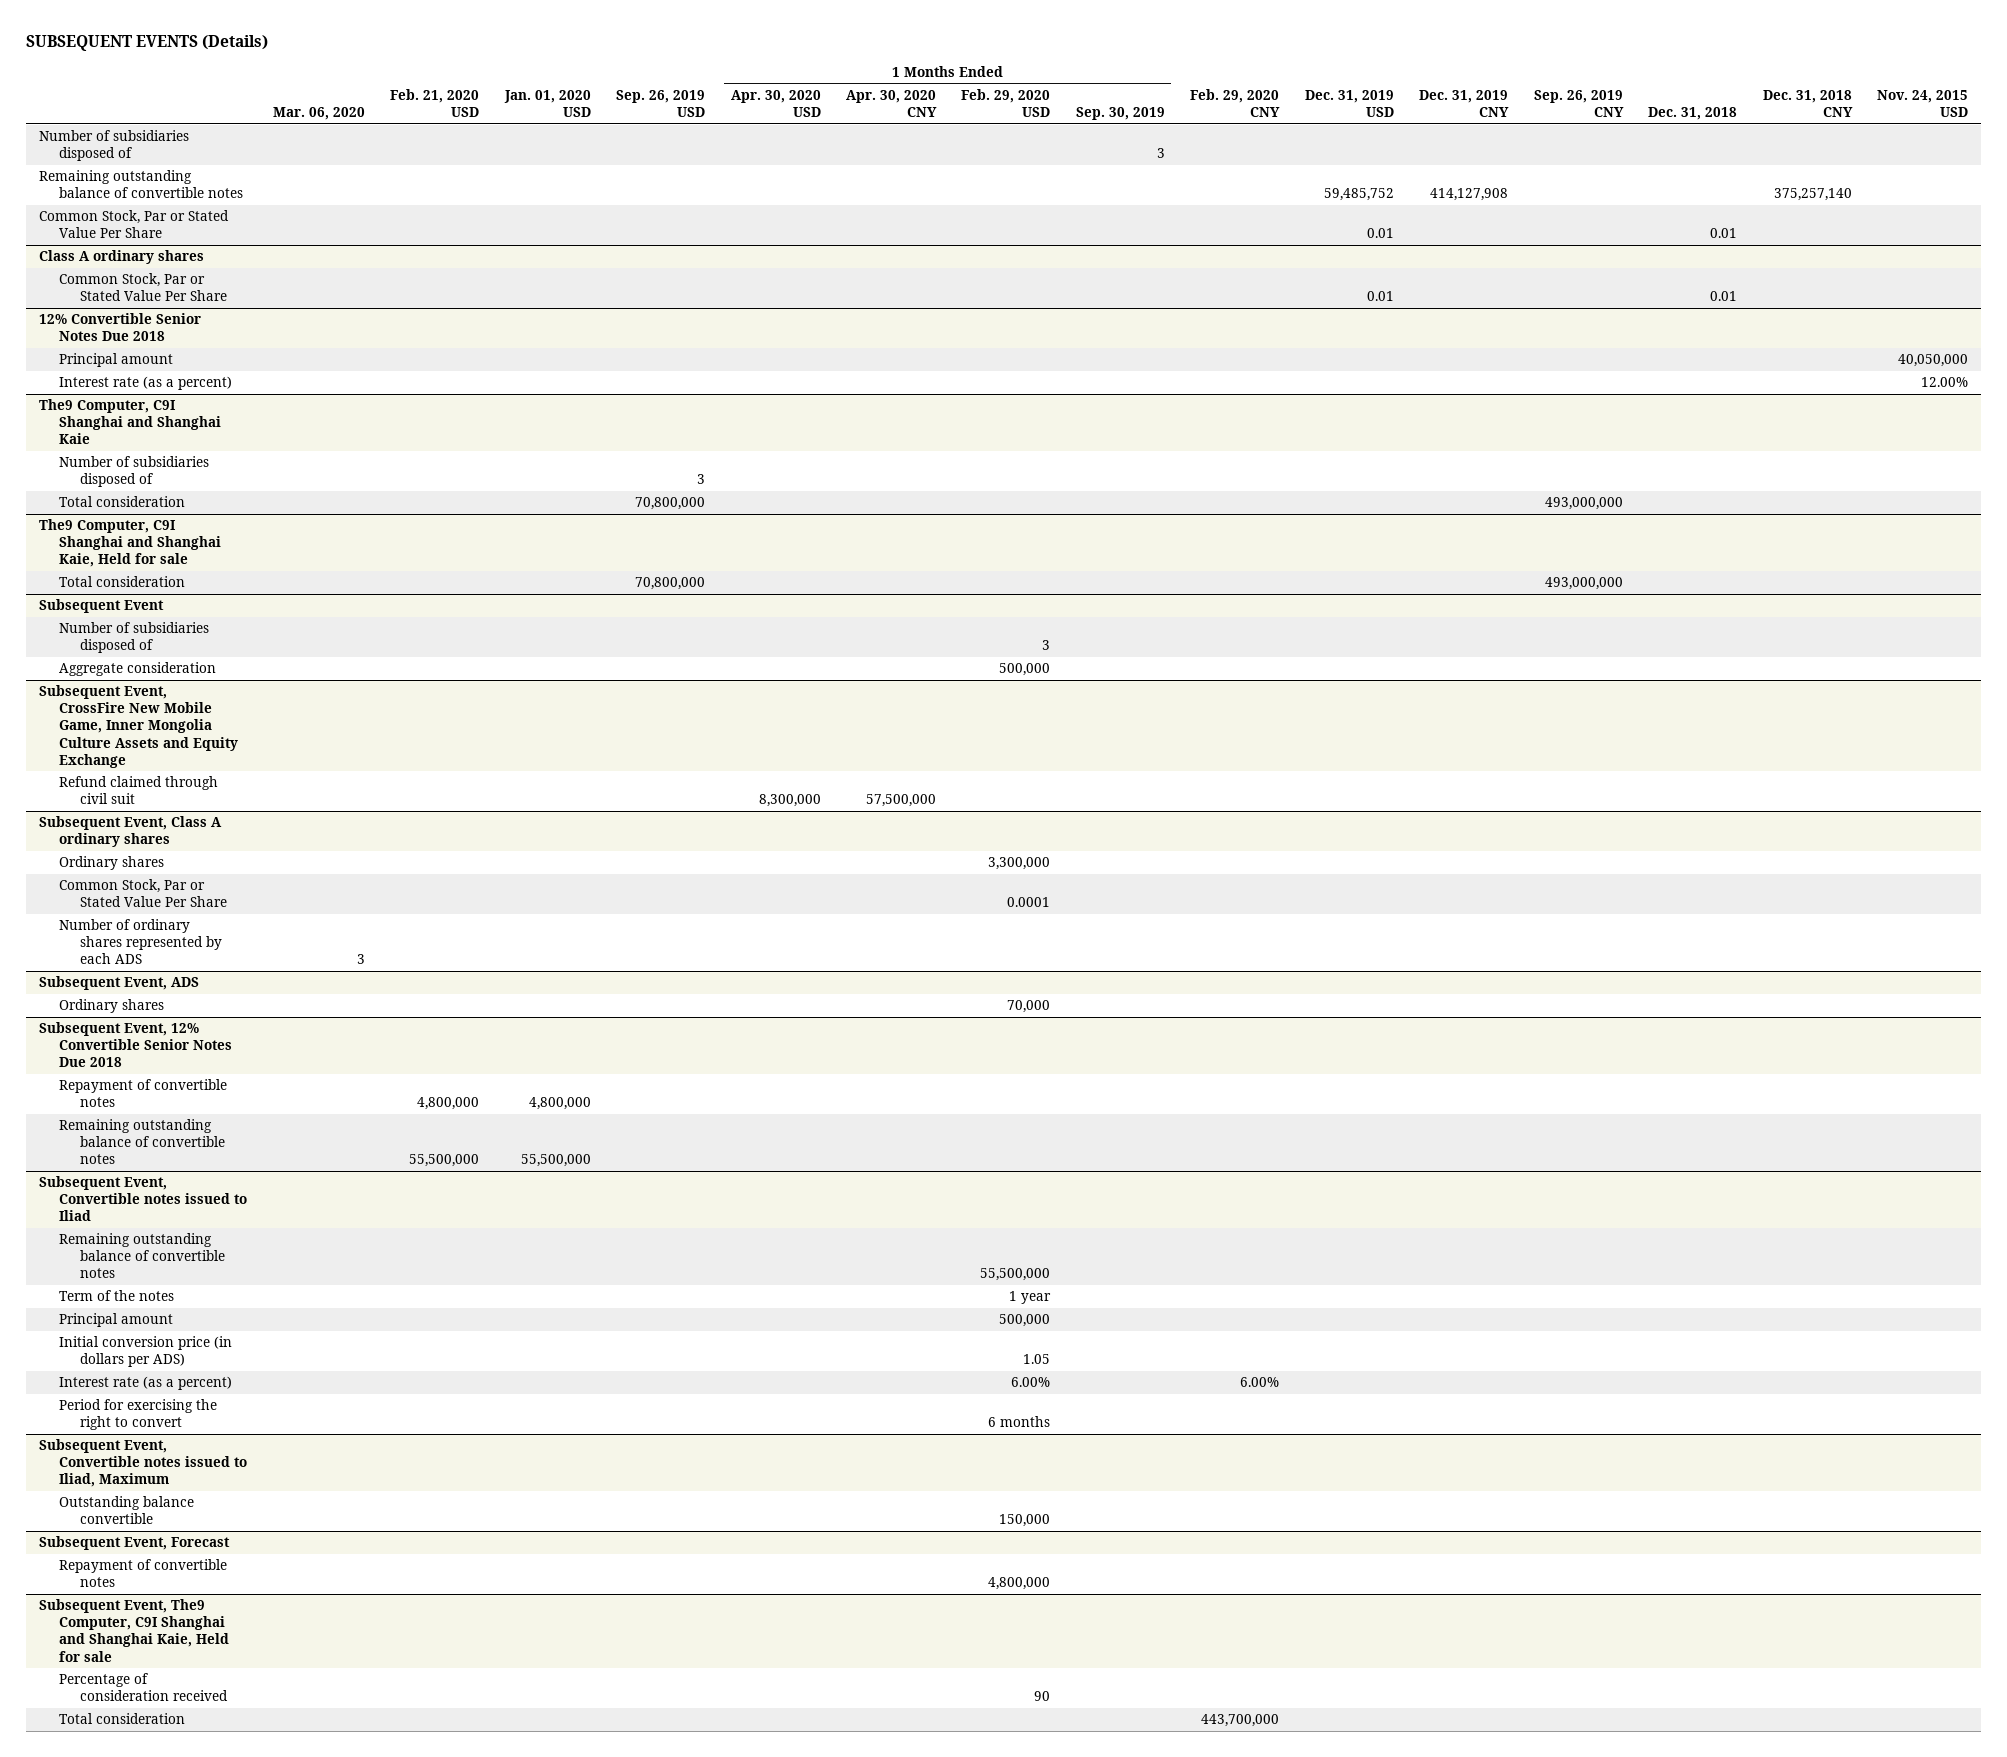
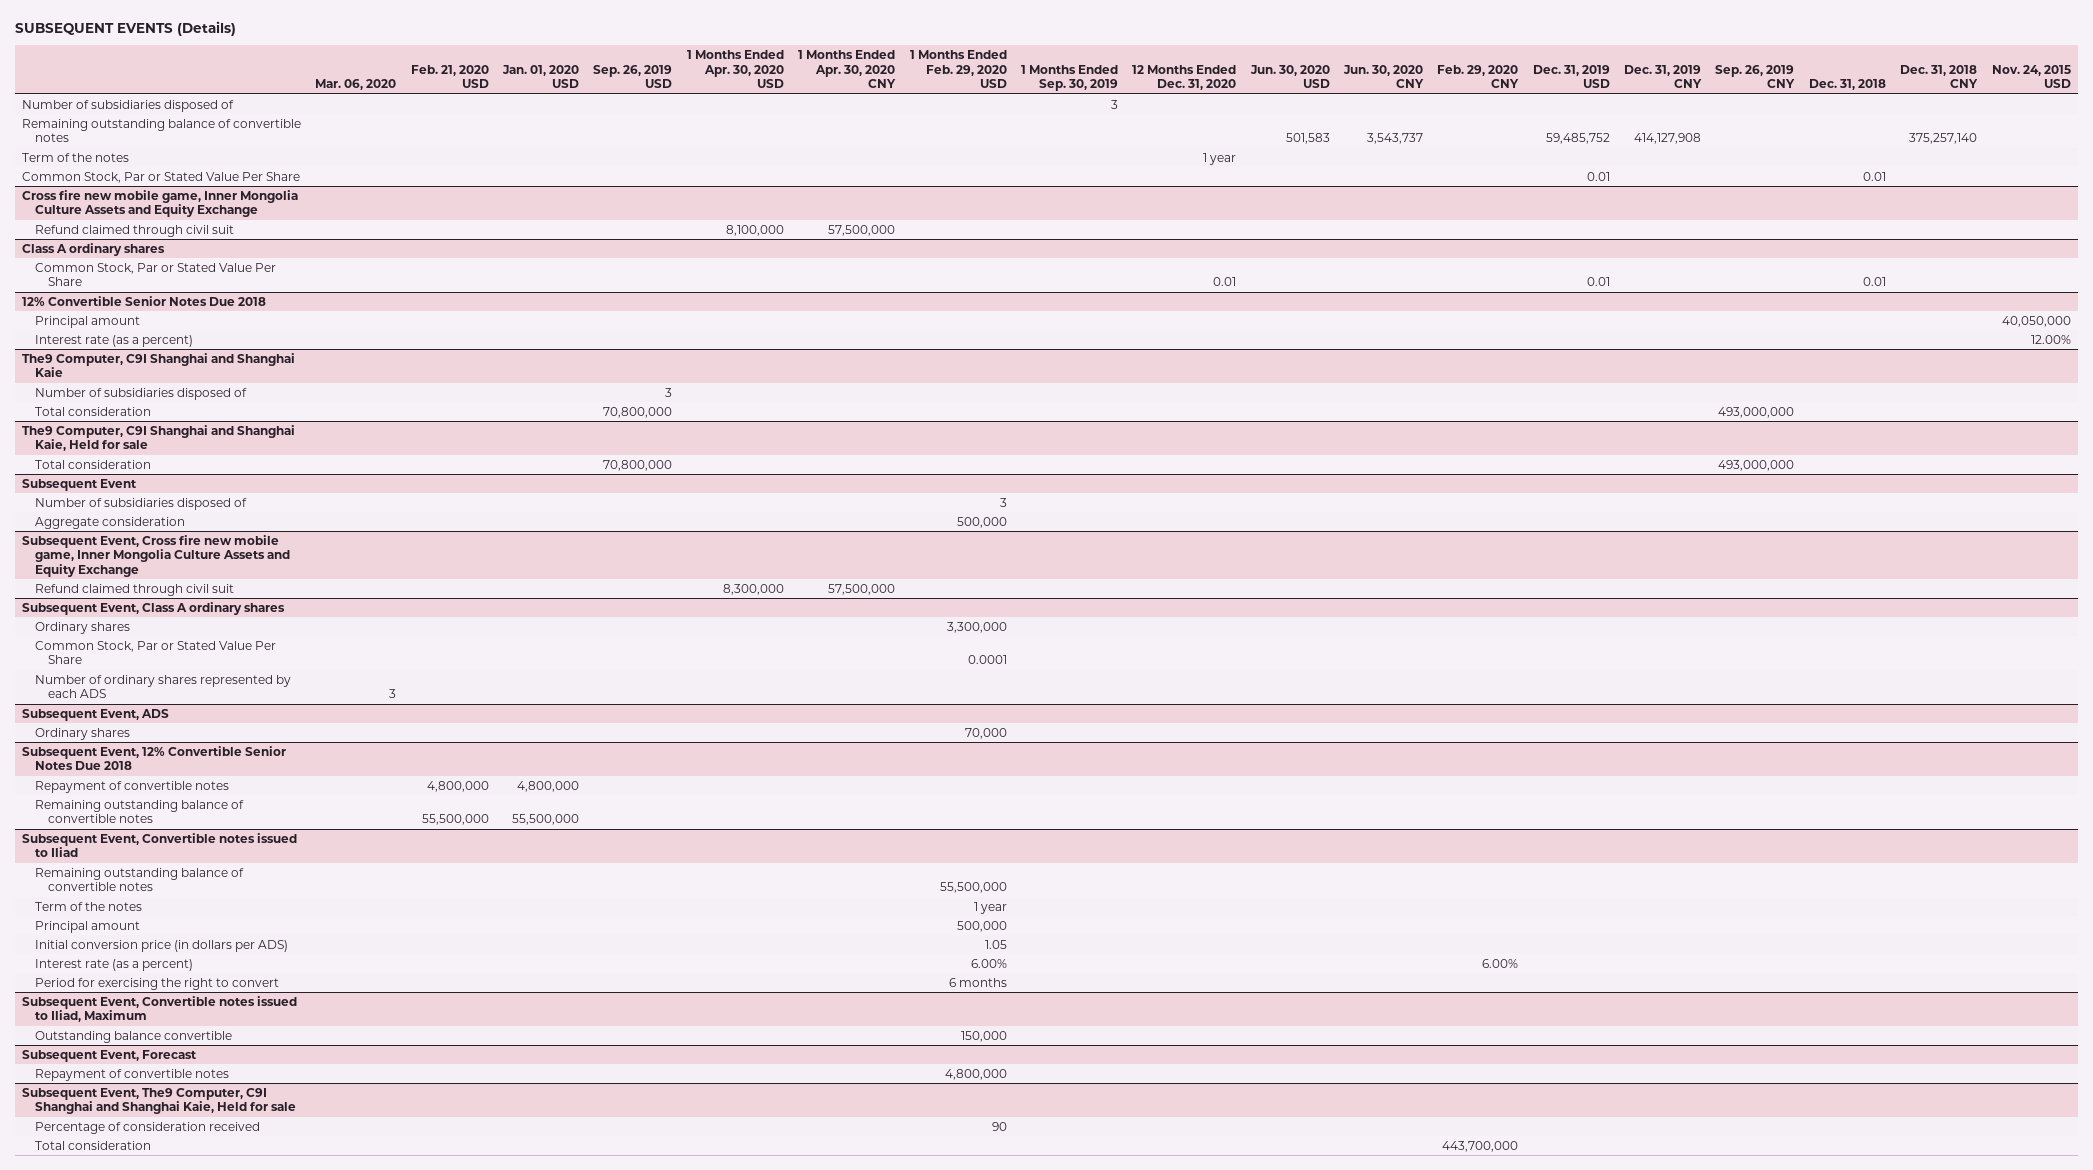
none -> [1132,64,1237,91] 12 Months Ended Dec. 31, 2020
none -> [1249,64,1330,89] Jun. 30, 2020 USD
none -> [1343,64,1425,89] Jun. 30, 2020 CNY
none -> [22,152,130,162] Term of the notes
none -> [22,189,299,218] Cross fire new mobile game, Inner Mongolia Culture Assets and Equity Exchange
none -> [34,224,234,237] Refund claimed through civil suit
[39,685,239,768] Subsequent Event, CrossFire New Mobile Game, Inner Mongolia Culture Assets and Equity Exchange -> [22,534,290,577] Subsequent Event, Cross fire new mobile game, Inner Mongolia Culture Assets and Equity Exchange

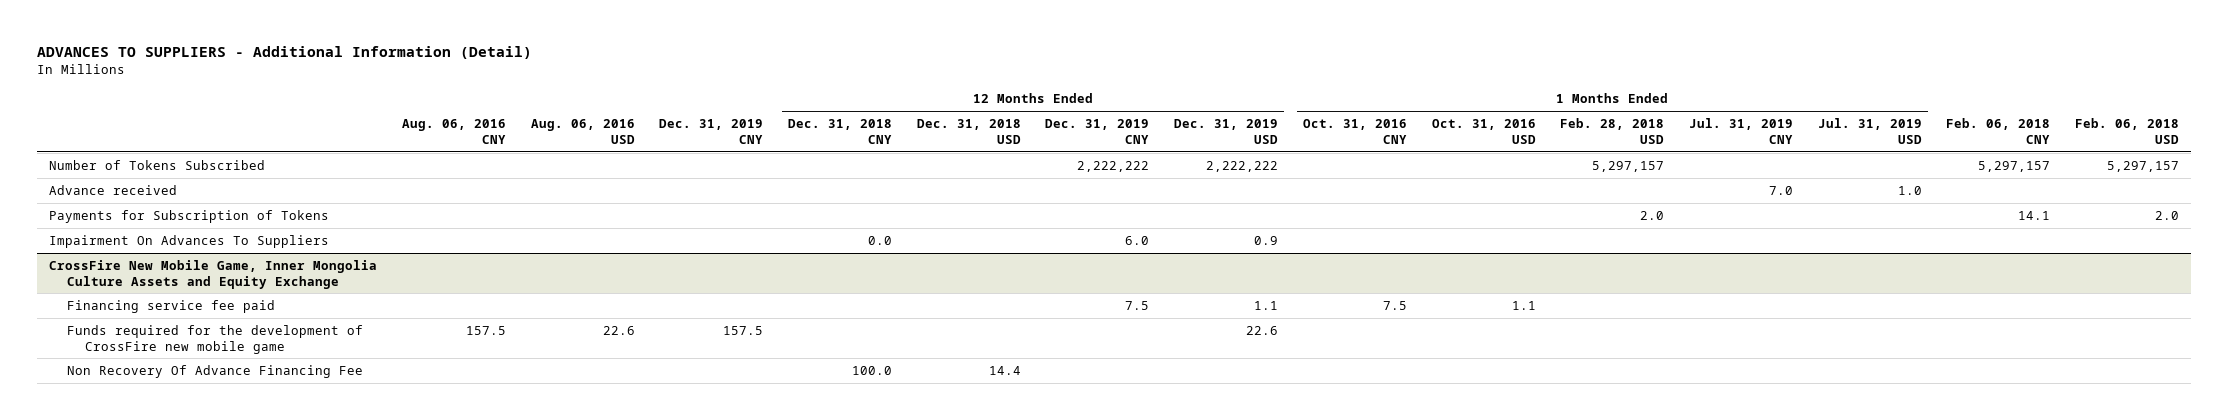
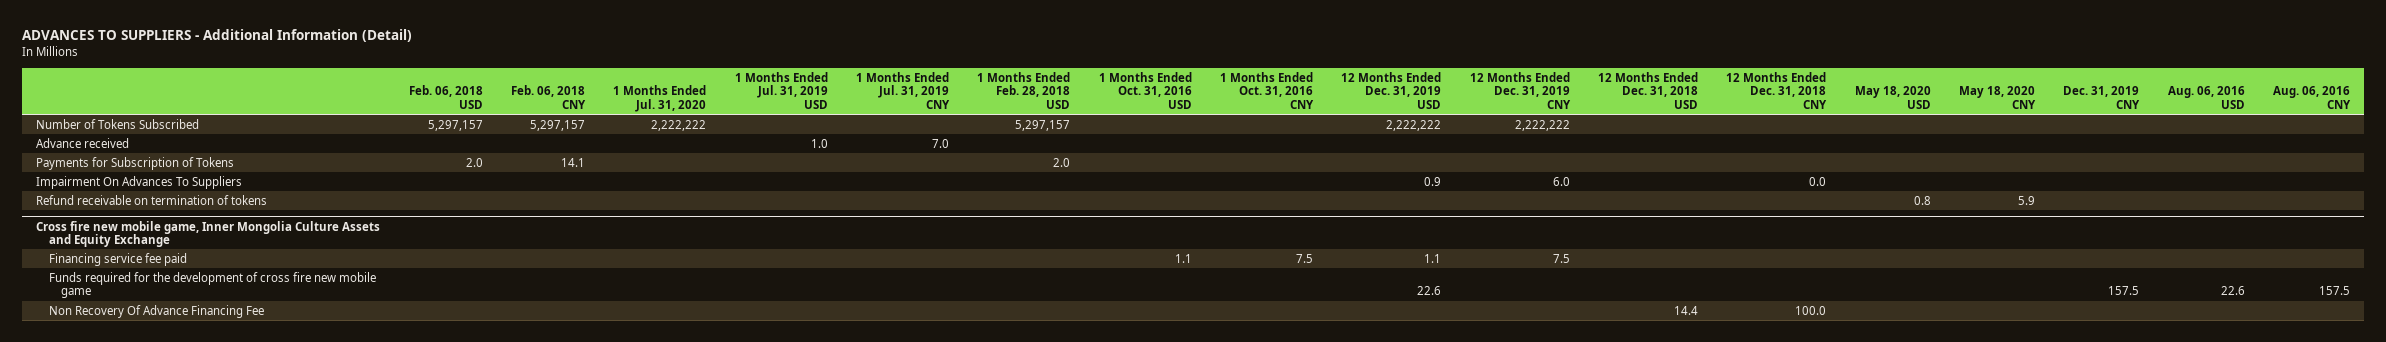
none -> [613,85,707,112] 1 Months Ended Jul. 31, 2020
none -> [1854,86,1931,109] May 18, 2020 USD
none -> [1958,86,2036,109] May 18, 2020 CNY
none -> [36,194,268,205] Refund receivable on termination of tokens
[49,260,378,289] CrossFire New Mobile Game, Inner Mongolia Culture Assets and Equity Exchange -> [36,220,381,248] Cross fire new mobile game, Inner Mongolia Culture Assets and Equity Exchange
[66,325,363,354] Funds required for the development of CrossFire new mobile game -> [48,271,376,299] Funds required for the development of cross fire new mobile game

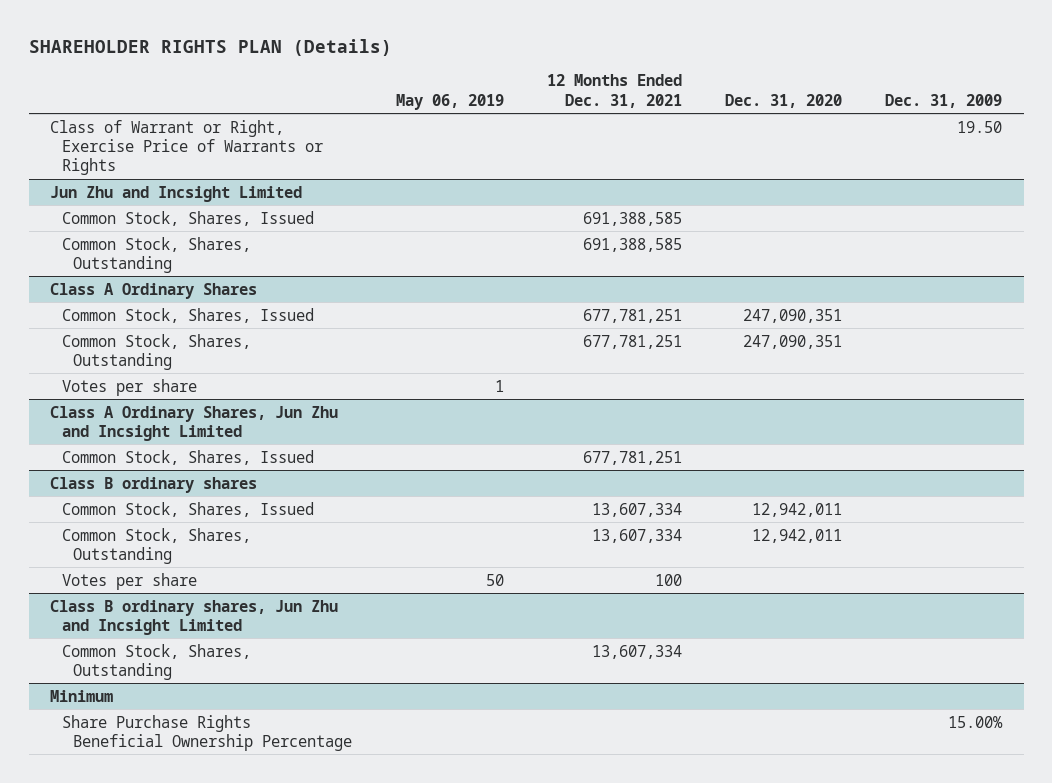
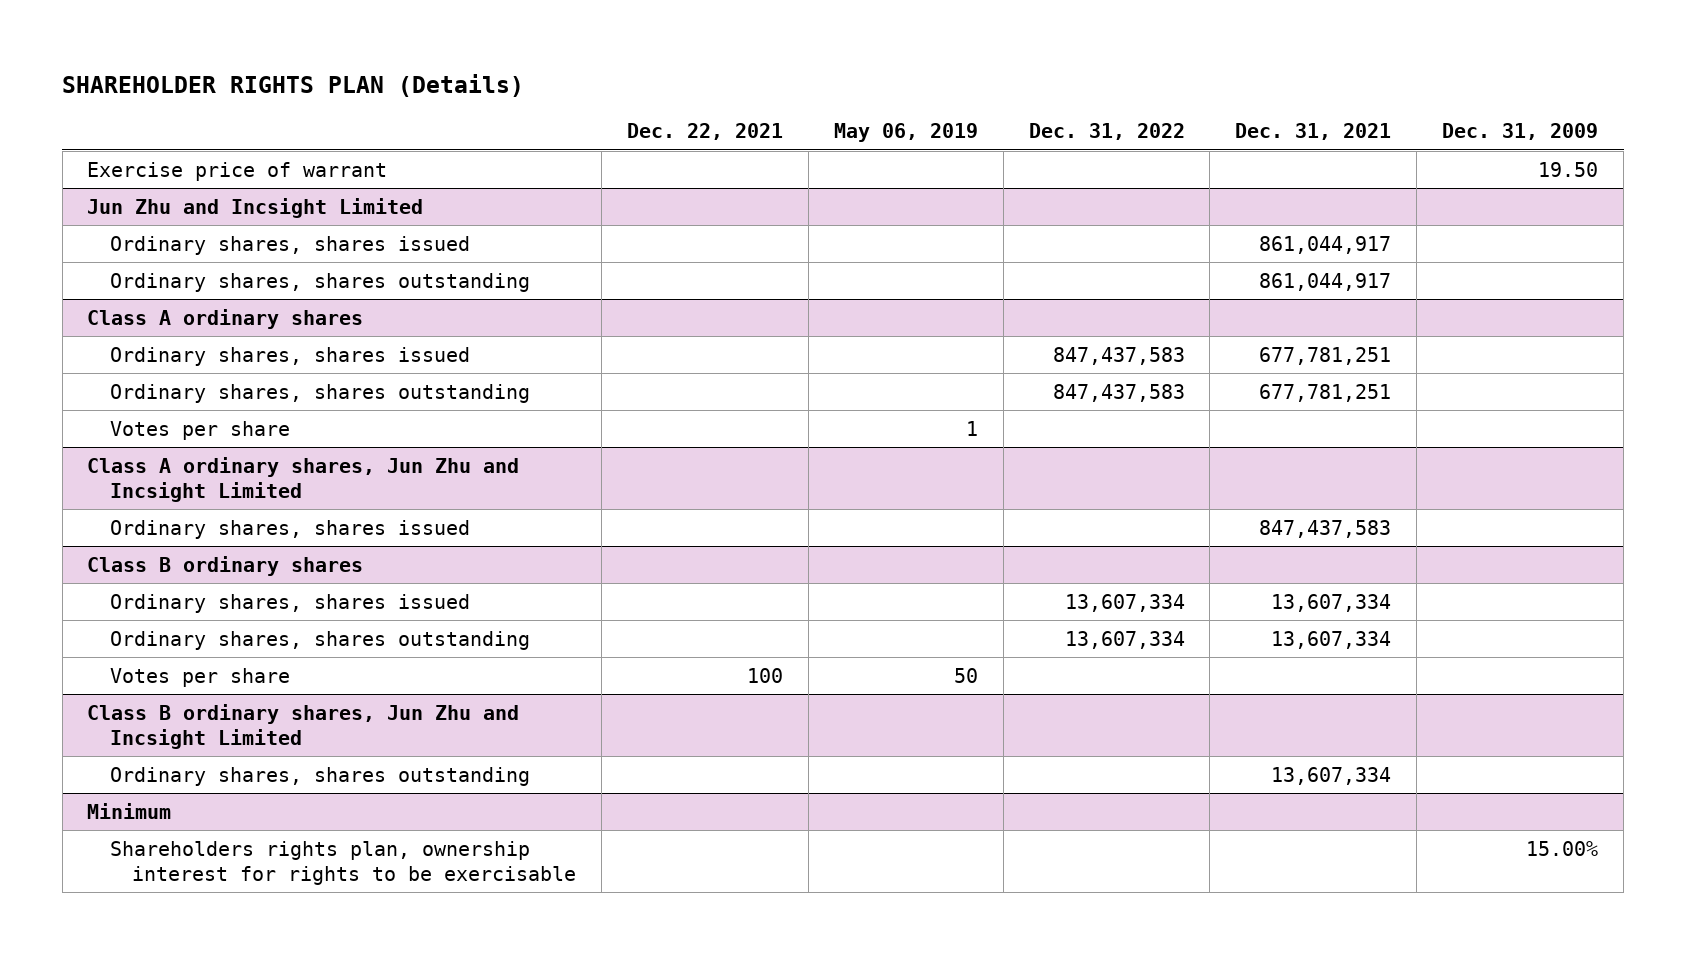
[546,74,682,108] 12 Months Ended Dec. 31, 2021 -> none
[724,93,842,108] Dec. 31, 2020 -> none
none -> [626,123,783,141] Dec. 22, 2021
none -> [1028,123,1185,141] Dec. 31, 2022
none -> [1235,123,1392,141] Dec. 31, 2021
[50,119,323,176] Class of Warrant or Right, Exercise Price of Warrants or Rights -> [87,161,388,181] Exercise price of warrant
[61,210,314,226] Common Stock, Shares, Issued -> [109,235,470,255] Ordinary shares, shares issued
[61,236,251,273] Common Stock, Shares, Outstanding -> [109,272,530,292] Ordinary shares, shares outstanding
[50,282,258,299] Class A Ordinary Shares -> [87,308,364,329] Class A ordinary shares
[61,307,314,323] Common Stock, Shares, Issued -> [109,346,470,366] Ordinary shares, shares issued
[61,333,251,370] Common Stock, Shares, Outstanding -> [109,383,530,403] Ordinary shares, shares outstanding
[50,405,339,441] Class A Ordinary Shares, Jun Zhu and Incsight Limited -> [87,456,520,502] Class A ordinary shares, Jun Zhu and Incsight Limited
[61,449,314,465] Common Stock, Shares, Issued -> [109,519,470,539] Ordinary shares, shares issued
[61,501,314,517] Common Stock, Shares, Issued -> [109,593,470,613] Ordinary shares, shares issued
[61,527,251,564] Common Stock, Shares, Outstanding -> [109,630,530,650] Ordinary shares, shares outstanding
[61,643,251,680] Common Stock, Shares, Outstanding -> [109,766,530,786] Ordinary shares, shares outstanding
[61,714,353,751] Share Purchase Rights Beneficial Ownership Percentage -> [109,840,577,885] Shareholders rights plan, ownership interest for rights to be exercisable

